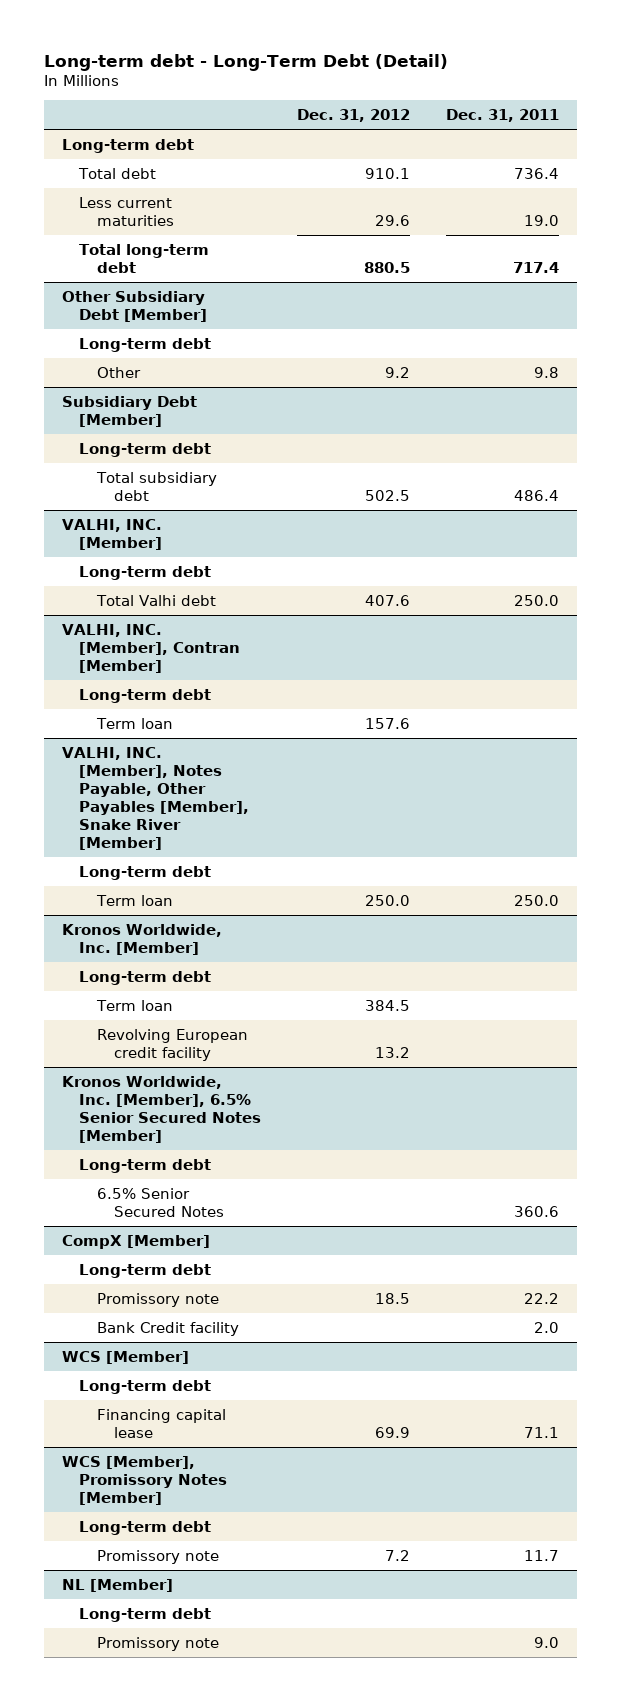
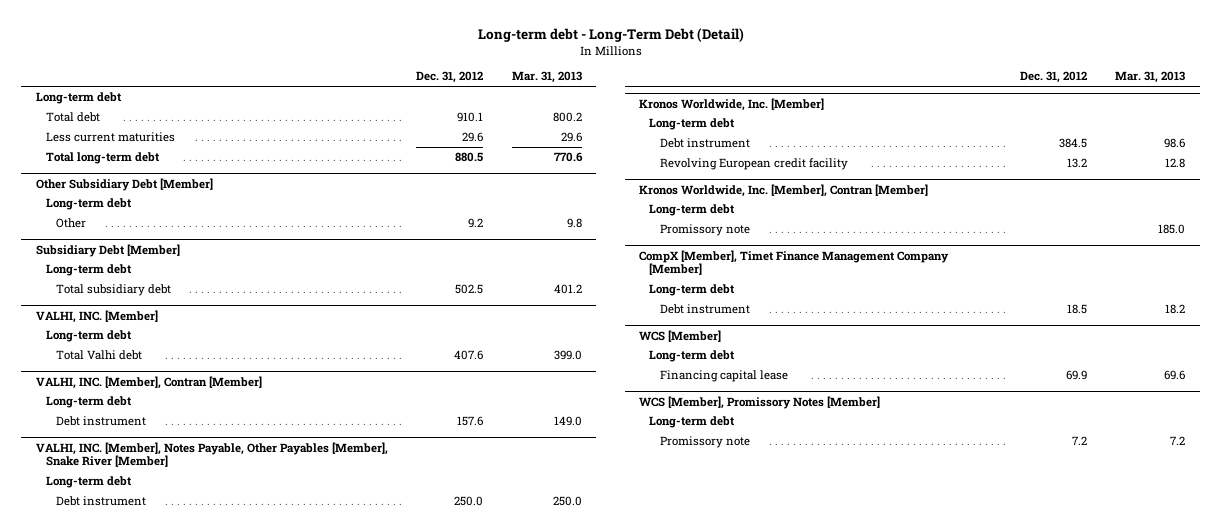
[445,108,559,122] Dec. 31, 2011 -> none
none -> [511,71,582,84] Mar. 31, 2013
[95,717,173,729] Term loan -> [55,415,146,426] Debt instrument
[95,894,173,906] Term loan -> none
none -> [55,495,146,506] Debt instrument
[95,999,173,1011] Term loan -> [659,137,750,148] Debt instrument
[62,1075,262,1143] Kronos Worldwide, Inc. [Member], 6.5% Senior Secured Notes [Member] -> none
none -> [639,183,929,197] Kronos Worldwide, Inc. [Member], Contran [Member]
[96,1187,224,1217] 6.5% Senior Secured Notes -> none
[62,1234,211,1249] CompX [Member] -> none
none -> [659,223,750,236] Promissory note
none -> [639,249,950,276] CompX [Member], Timet Finance Management Company [Member]
[96,1321,239,1336] Bank Credit facility -> none
[96,1292,219,1307] Promissory note -> [659,303,750,314] Debt instrument
[62,1578,174,1592] NL [Member] -> none
[79,1607,212,1622] Long-term debt -> none
[96,1636,219,1651] Promissory note -> none

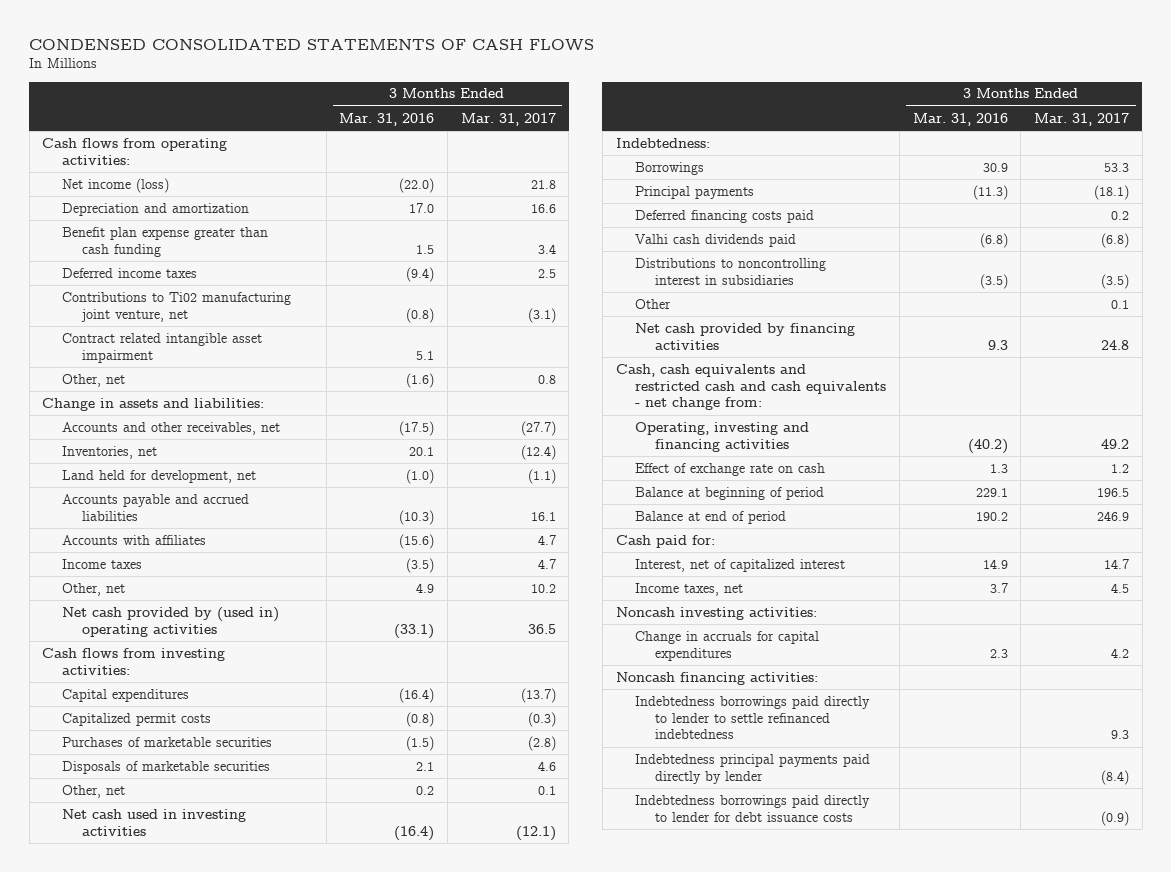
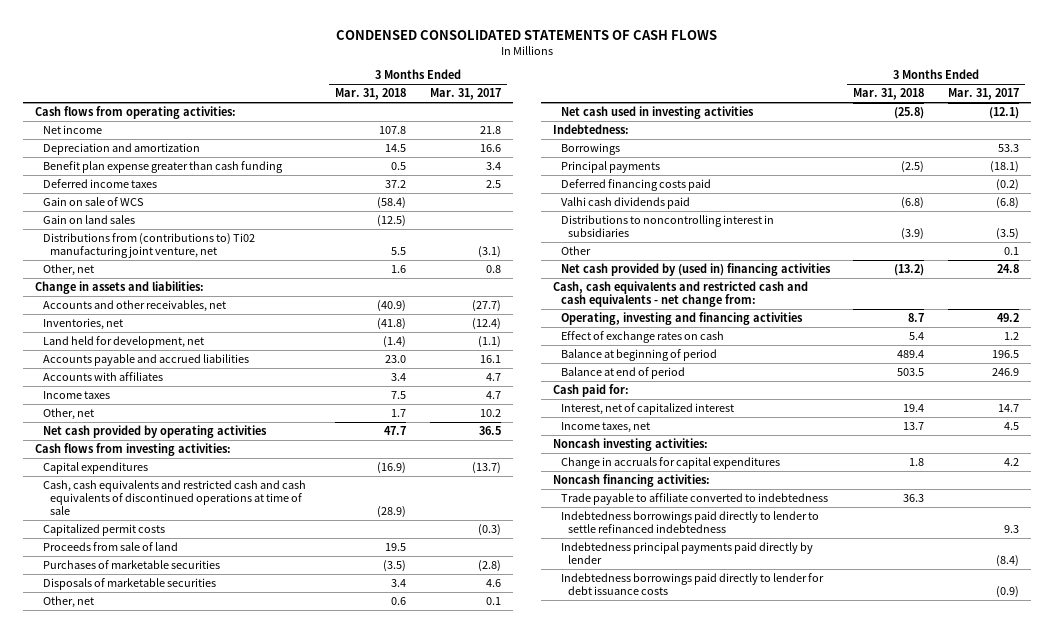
[339,112,435,126] Mar. 31, 2016 -> none
none -> [335,88,407,101] Mar. 31, 2018
[61,177,169,193] Net income (loss) -> [42,125,102,135] Net income
[61,332,262,363] Contract related intangible asset impairment -> none
none -> [42,197,144,207] Gain on sale of WCS
none -> [42,215,135,225] Gain on land sales
[61,291,291,322] Contributions to Ti02 manufacturing joint venture, net -> [42,233,255,259] Distributions from (contributions to) Ti02 manufacturing joint venture, net
[61,606,279,637] Net cash provided by (used in) operating activities -> [42,425,267,439] Net cash provided by operating activities
none -> [42,480,306,516] Cash, cash equivalents and restricted cash and cash equivalents of discontinued operations at time of sale
none -> [42,542,178,552] Proceeds from sale of land
[1110,210,1129,220] 0.2 -> [995,179,1019,192] (0.2)
[635,322,856,350] Net cash provided by financing activities -> [560,263,831,277] Net cash provided by (used in) financing activities
[635,462,826,476] Effect of exchange rate on cash -> [560,331,724,344] Effect of exchange rates on cash
none -> [560,493,828,506] Trade payable to affiliate converted to indebtedness

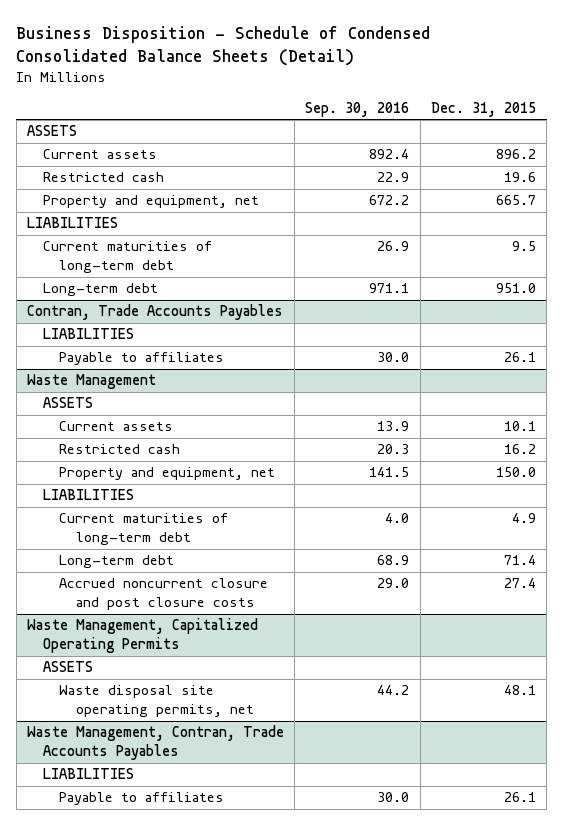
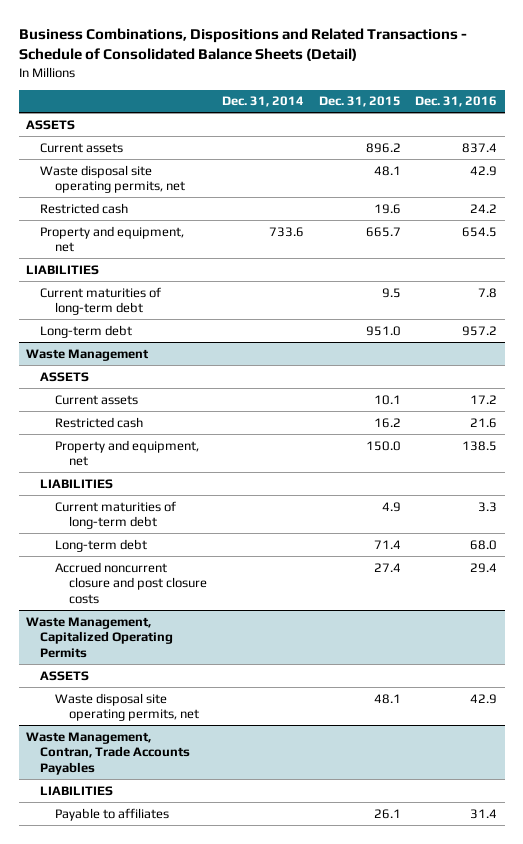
[16,26,431,66] Business Disposition - Schedule of Condensed Consolidated Balance Sheets (Detail) -> [18,27,467,62] Business Combinations, Dispositions and Related Transactions - Schedule of Consolidated Balance Sheets (Detail)
[305,101,410,117] Sep. 30, 2016 -> none
none -> [221,96,304,108] Dec. 31, 2014
none -> [415,96,498,108] Dec. 31, 2016
none -> [40,164,185,194] Waste disposal site operating permits, net
[27,304,284,321] Contran, Trade Accounts Payables -> none
[43,328,135,340] LIABILITIES -> none
[59,352,225,366] Payable to affiliates -> none

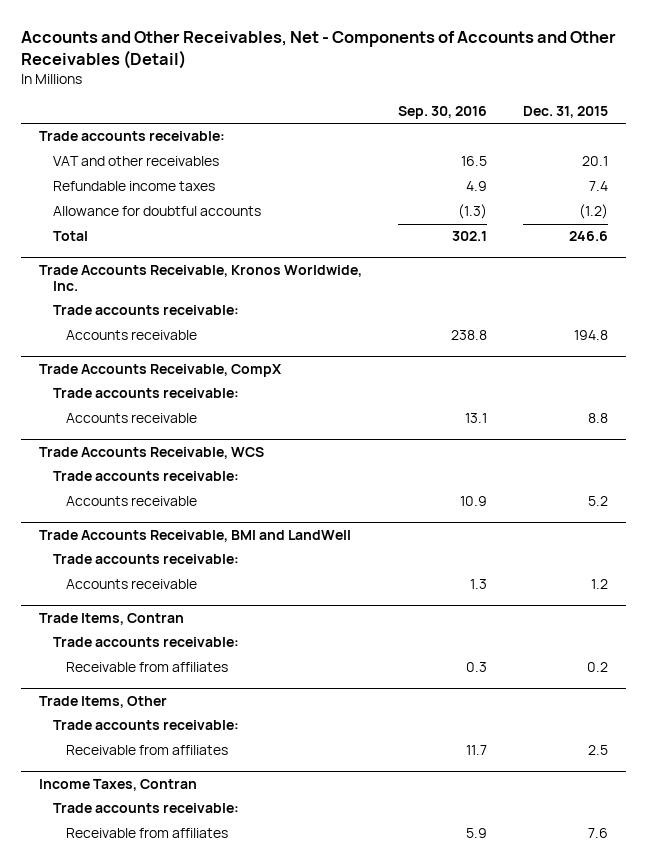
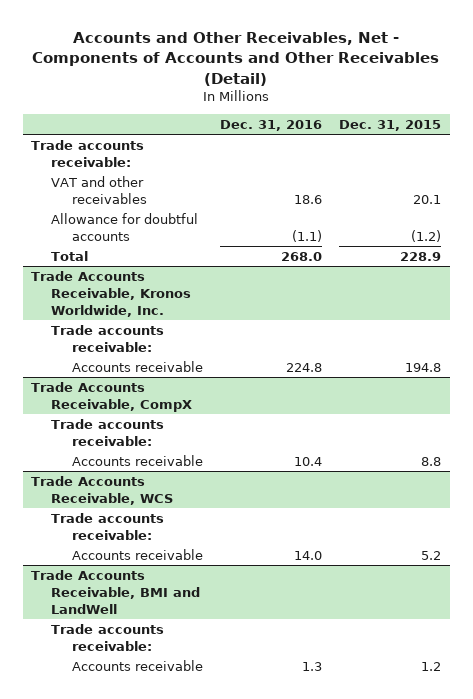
[398,106,488,120] Sep. 30, 2016 -> none
none -> [219,120,322,132] Dec. 31, 2016
[52,181,215,192] Refundable income taxes -> none
[569,231,609,242] 246.6 -> [400,251,442,261] 228.9
[39,612,185,625] Trade Items, Contran -> none
[52,637,239,648] Trade accounts receivable: -> none
[65,662,228,673] Receivable from affiliates -> none
[39,695,168,708] Trade Items, Other -> none
[52,720,239,731] Trade accounts receivable: -> none
[65,745,228,756] Receivable from affiliates -> none
[39,778,198,791] Income Taxes, Contran -> none
[52,803,239,814] Trade accounts receivable: -> none
[65,828,228,839] Receivable from affiliates -> none

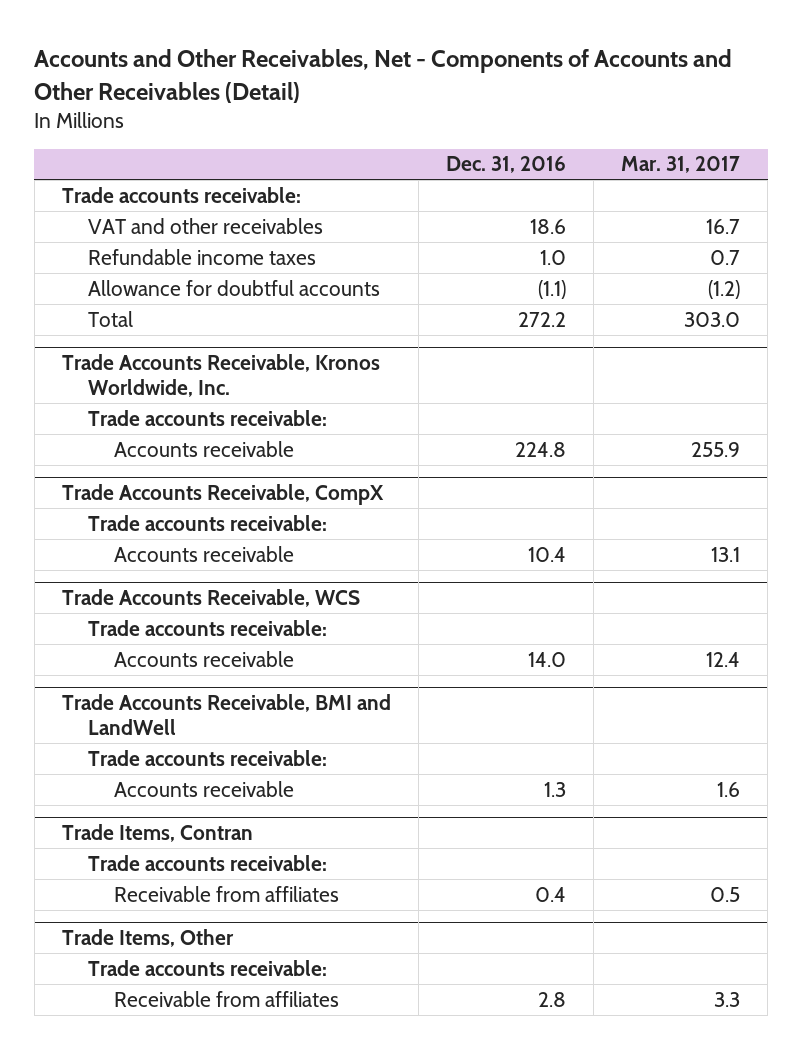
[339,120,442,132] Dec. 31, 2015 -> none
none -> [621,156,741,174] Mar. 31, 2017
none -> [87,248,316,265] Refundable income taxes
[280,251,322,261] 268.0 -> [518,311,567,327] 272.2
none -> [61,823,253,842] Trade Items, Contran
none -> [87,854,327,871] Trade accounts receivable:
none -> [113,885,339,902] Receivable from affiliates
none -> [61,928,234,947] Trade Items, Other
none -> [87,959,327,976] Trade accounts receivable:
none -> [113,990,339,1007] Receivable from affiliates

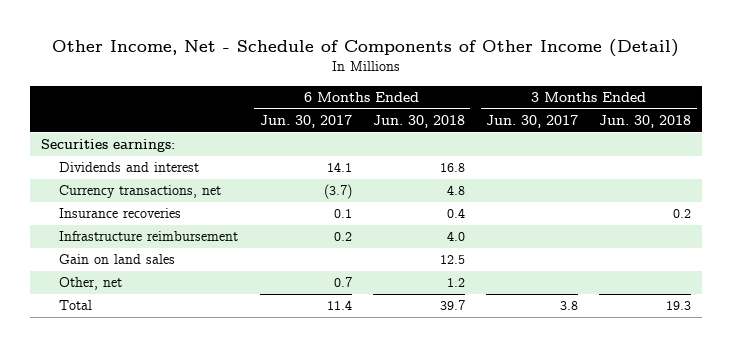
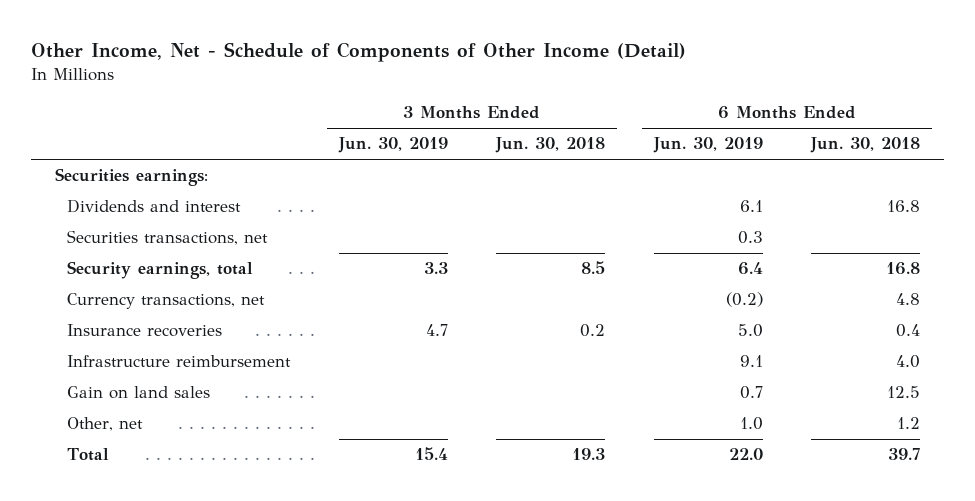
[259,115,352,129] Jun. 30, 2017 -> none
[486,115,579,129] Jun. 30, 2017 -> none
none -> [337,137,448,154] Jun. 30, 2019
none -> [652,137,763,154] Jun. 30, 2019
none -> [67,230,269,246] Securities transactions, net
none -> [67,261,254,280] Security earnings, total

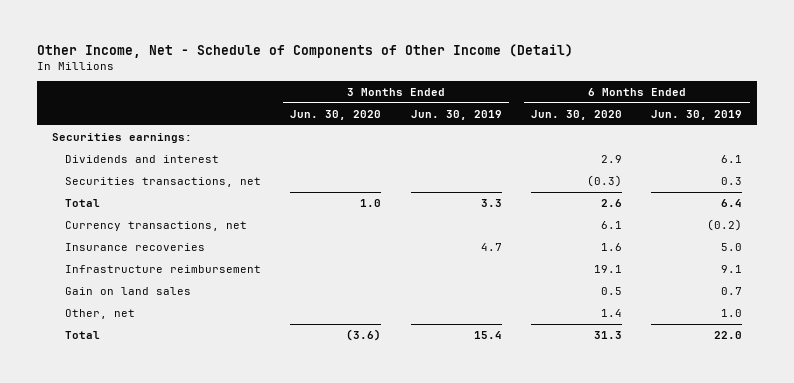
[495,137,606,154] Jun. 30, 2018 -> none
[810,137,921,154] Jun. 30, 2018 -> none
none -> [290,109,382,120] Jun. 30, 2020
none -> [530,109,622,120] Jun. 30, 2020
[67,261,254,280] Security earnings, total -> [64,199,100,208] Total

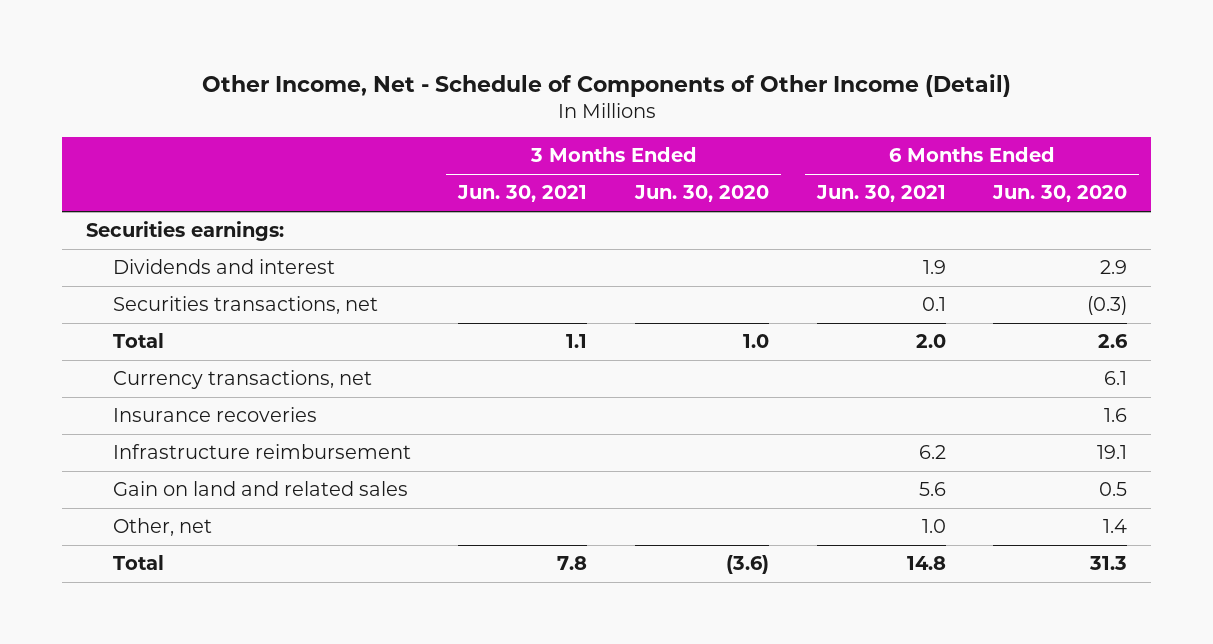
[410,109,502,120] Jun. 30, 2019 -> none
[651,109,743,120] Jun. 30, 2019 -> none
none -> [457,185,588,203] Jun. 30, 2021
none -> [815,185,946,203] Jun. 30, 2021
[64,287,191,296] Gain on land sales -> [112,481,408,497] Gain on land and related sales

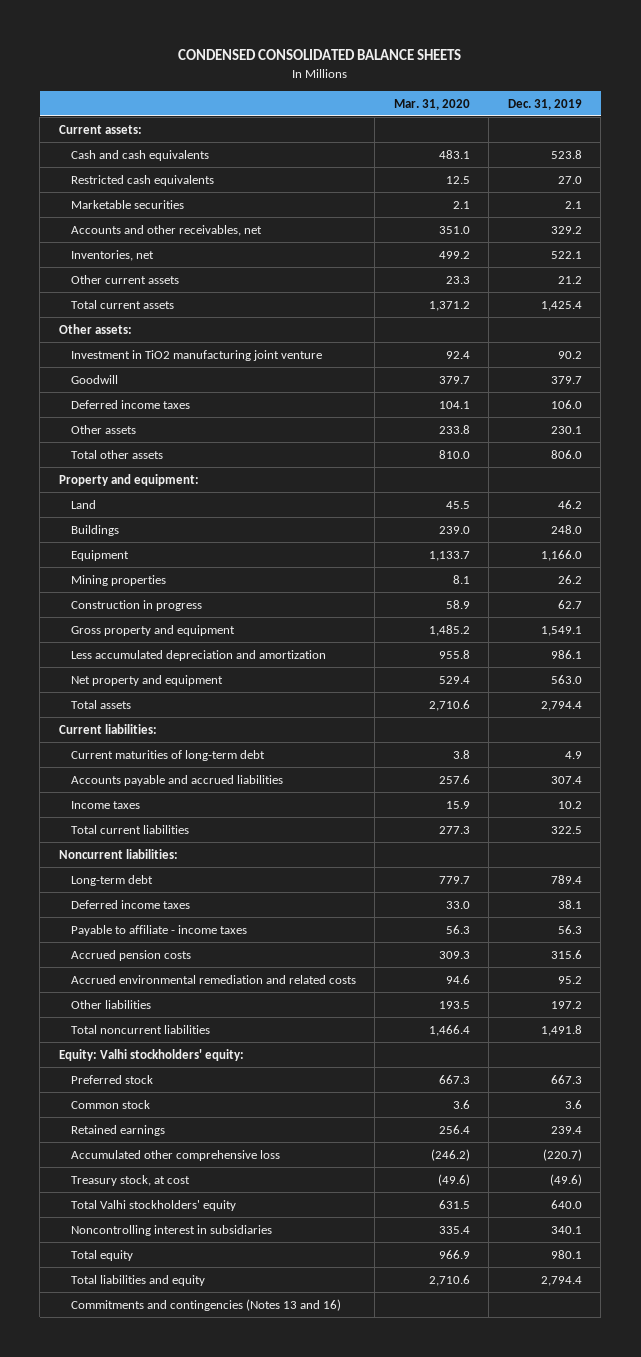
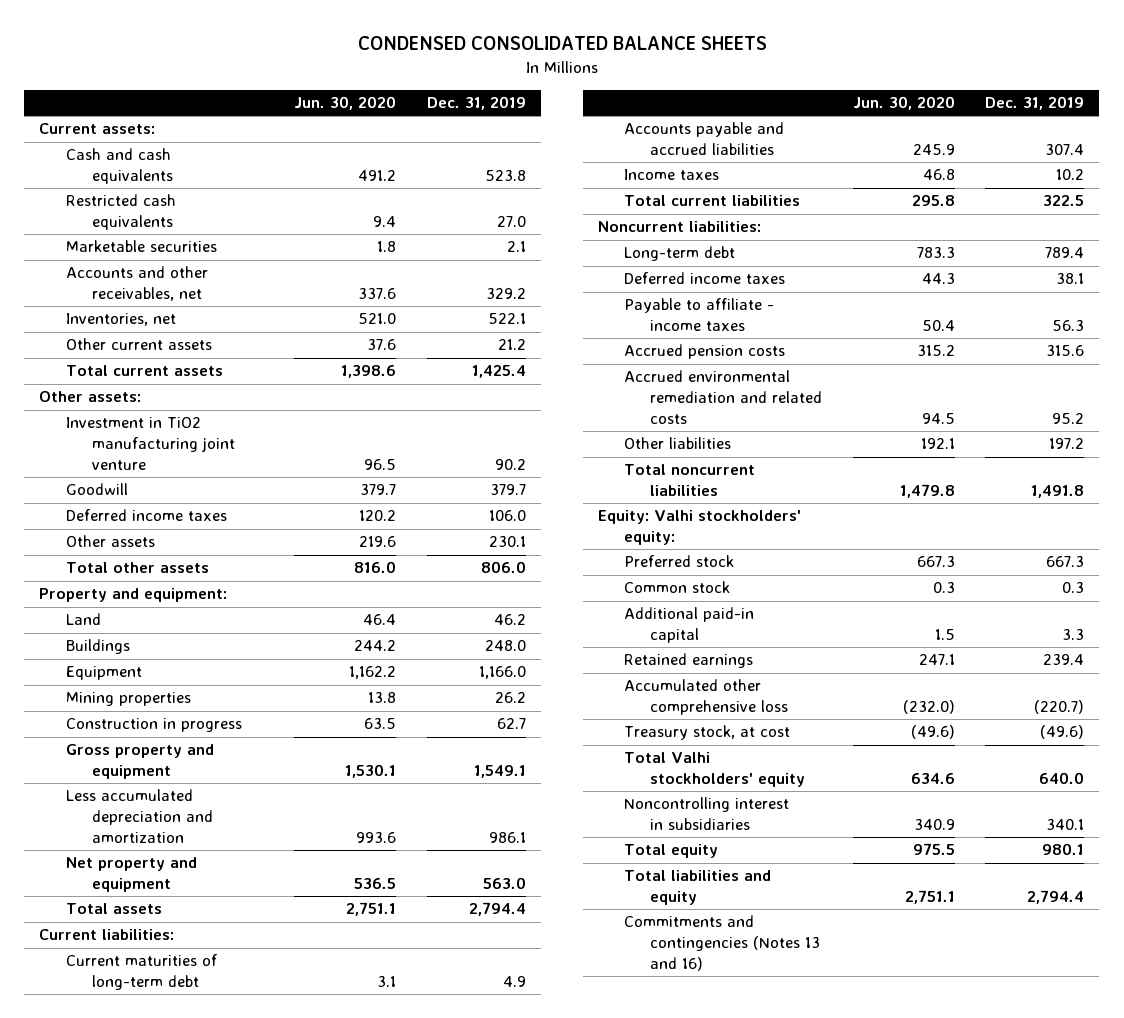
[393,98,470,110] Mar. 31, 2020 -> none
none -> [294,95,397,110] Jun. 30, 2020
[564,1099,582,1109] 3.6 -> [1062,582,1085,594] 0.3
none -> [624,607,755,644] Additional paid-in capital

